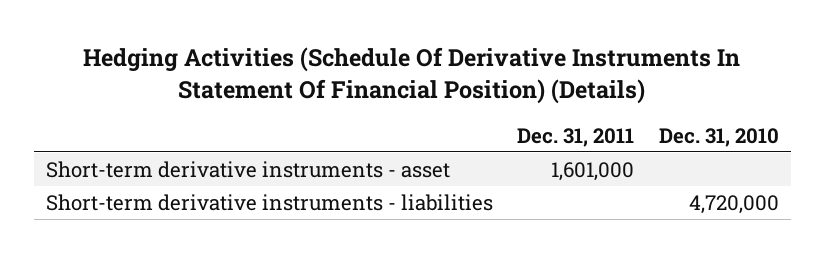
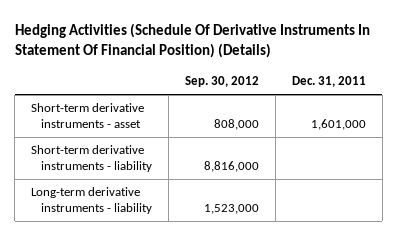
[658,127,779,147] Dec. 31, 2010 -> none
none -> [184,76,259,88] Sep. 30, 2012
[46,193,494,211] Short-term derivative instruments - liabilities -> [31,145,152,173] Short-term derivative instruments - liability
none -> [31,187,152,215] Long-term derivative instruments - liability

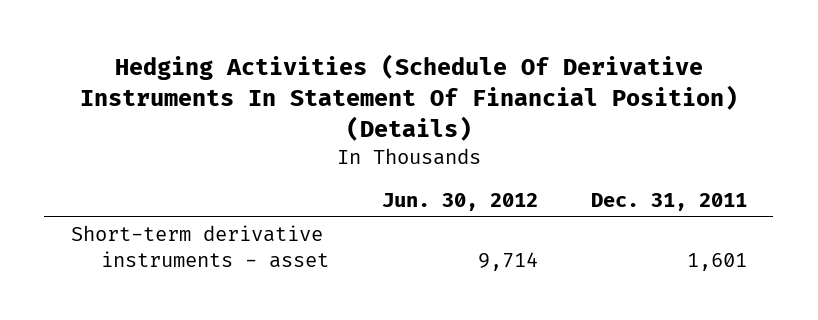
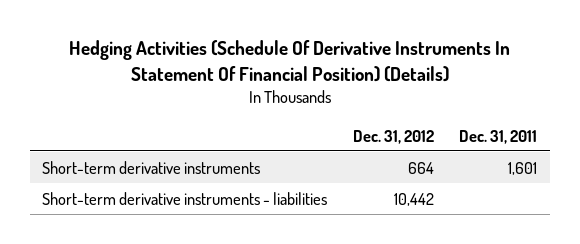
[381,193,538,212] Jun. 30, 2012 -> none
none -> [352,129,434,144] Dec. 31, 2012
[70,225,330,268] Short-term derivative instruments - asset -> [42,160,261,174] Short-term derivative instruments
none -> [42,191,328,205] Short-term derivative instruments - liabilities

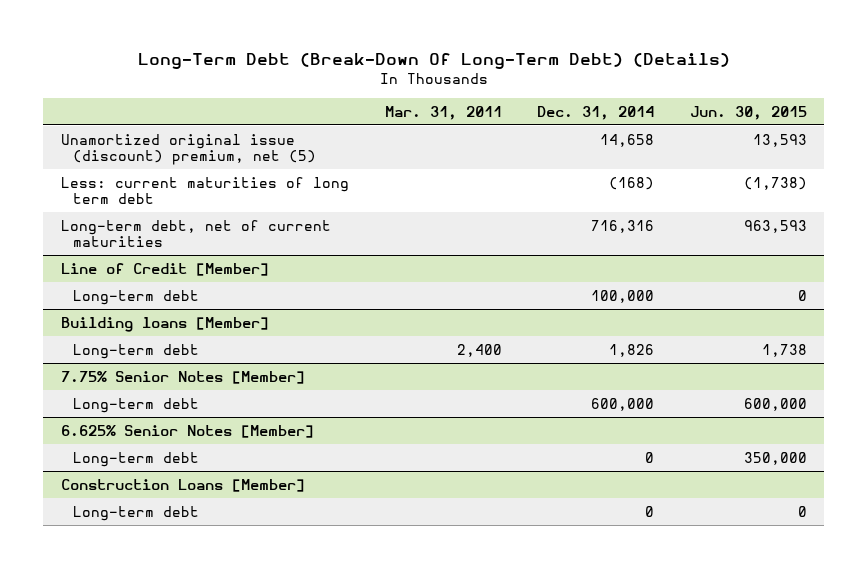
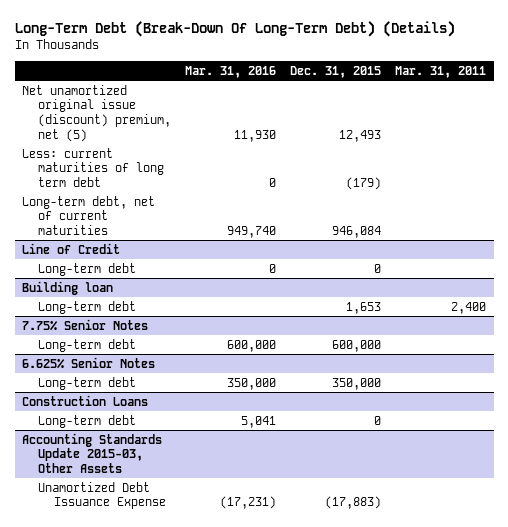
[537,105,655,120] Dec. 31, 2014 -> none
[689,105,807,120] Jun. 30, 2015 -> none
none -> [184,65,276,78] Mar. 31, 2016
none -> [290,65,382,78] Dec. 31, 2015
[61,133,317,166] Unamortized original issue (discount) premium, net (5) -> [21,84,171,142] Net unamortized original issue (discount) premium, net (5)
[61,262,270,276] Line of Credit [Member] -> [21,242,120,254] Line of Credit
[61,316,270,332] Building loans [Member] -> [21,280,113,295] Building loan
[61,370,306,384] 7.75% Senior Notes [Member] -> [21,318,148,331] 7.75% Senior Notes
[61,424,315,438] 6.625% Senior Notes [Member] -> [21,356,155,369] 6.625% Senior Notes
[61,478,306,492] Construction Loans [Member] -> [21,394,148,406] Construction Loans
none -> [21,432,162,473] Accounting Standards Update 2015-03, Other Assets
none -> [37,481,166,510] Unamortized Debt Issuance Expense

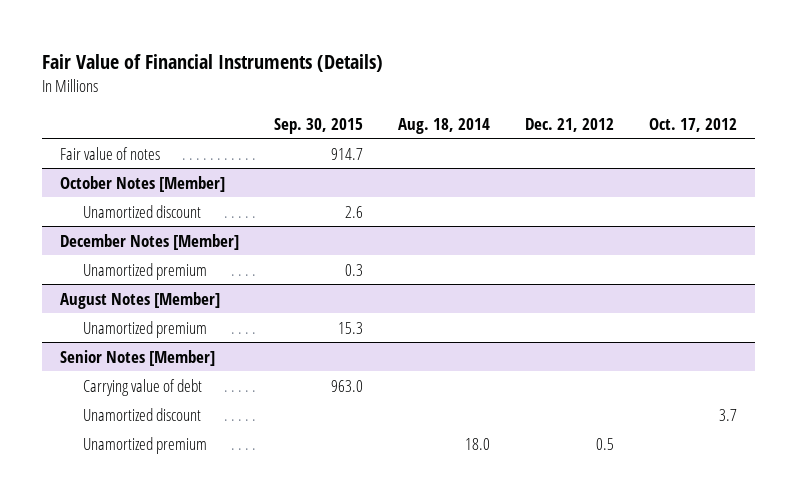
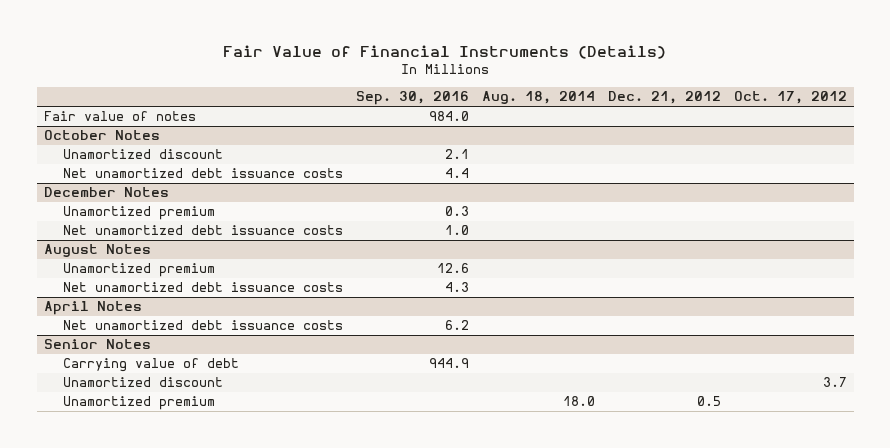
[273,117,363,134] Sep. 30, 2015 -> none
none -> [355,91,469,106] Sep. 30, 2016
[59,175,225,192] October Notes [Member] -> [43,130,160,141] October Notes
none -> [62,168,343,179] Net unamortized debt issuance costs
[59,233,239,250] December Notes [Member] -> [43,187,169,198] December Notes
none -> [62,225,343,236] Net unamortized debt issuance costs
[59,291,220,309] August Notes [Member] -> [43,244,151,258] August Notes
none -> [62,282,343,293] Net unamortized debt issuance costs
none -> [43,301,142,316] April Notes
none -> [62,320,343,331] Net unamortized debt issuance costs
[59,349,215,366] Senior Notes [Member] -> [43,339,151,350] Senior Notes

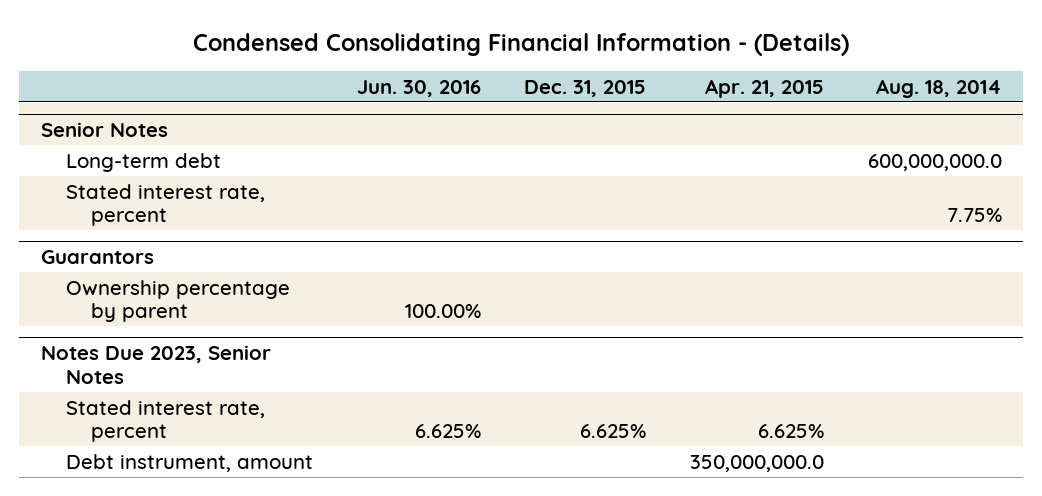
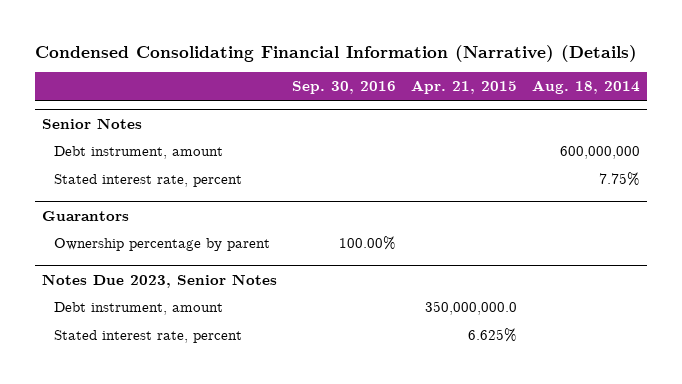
[193,32,850,56] Condensed Consolidating Financial Information - (Details) -> [34,44,637,62] Condensed Consolidating Financial Information (Narrative) (Details)
[356,79,481,97] Jun. 30, 2016 -> none
[524,79,647,97] Dec. 31, 2015 -> none
none -> [292,81,397,95] Sep. 30, 2016
[65,152,221,172] Long-term debt -> none
none -> [54,145,224,159] Debt instrument, amount
[65,399,265,443] Stated interest rate, percent -> [54,329,243,343] Stated interest rate, percent

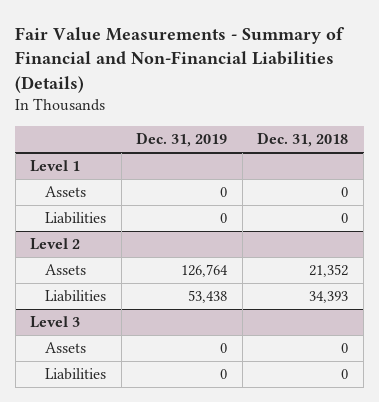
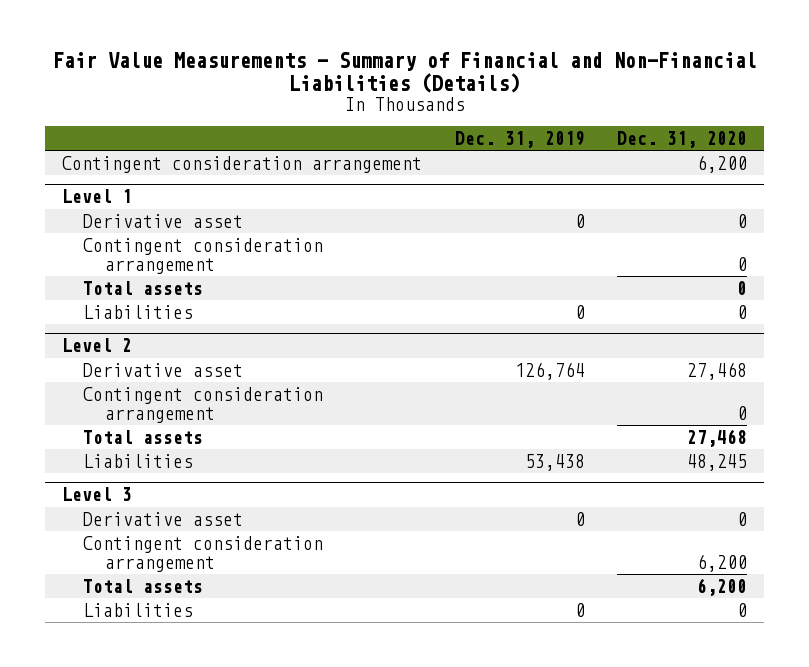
[257,132,349,148] Dec. 31, 2018 -> none
none -> [617,130,748,148] Dec. 31, 2020
none -> [61,155,422,173] Contingent consideration arrangement
[44,186,86,198] Assets -> [83,213,244,228] Derivative asset
none -> [83,237,324,274] Contingent consideration arrangement
none -> [83,280,204,295] Total assets
[44,264,86,276] Assets -> [83,362,244,377] Derivative asset
none -> [83,386,324,423] Contingent consideration arrangement
none -> [83,429,204,444] Total assets
[44,342,86,354] Assets -> [83,511,244,526] Derivative asset
none -> [83,535,324,572] Contingent consideration arrangement
none -> [83,578,204,593] Total assets

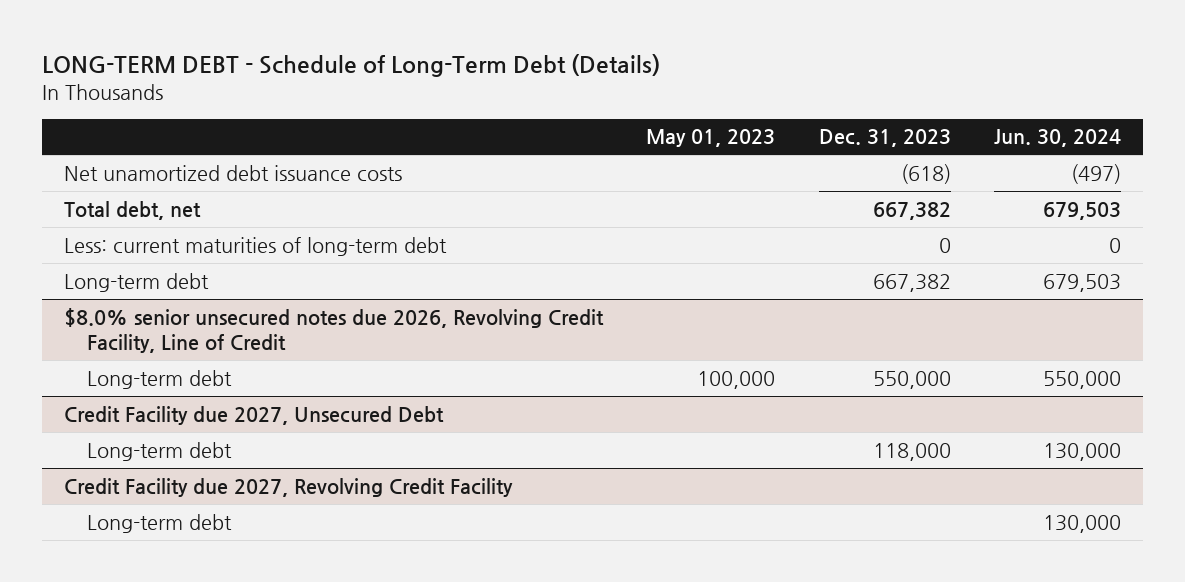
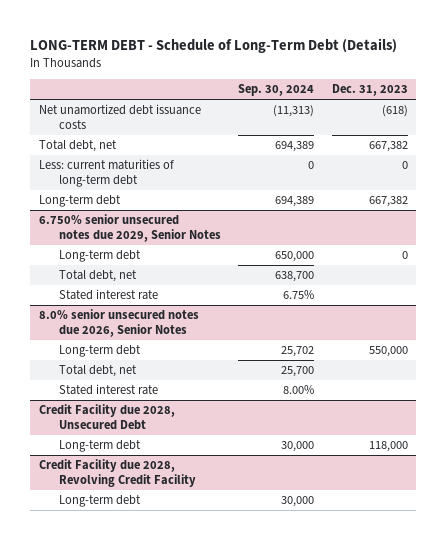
[646,129,776,148] May 01, 2023 -> none
[994,129,1122,148] Jun. 30, 2024 -> none
none -> [238,84,315,97] Sep. 30, 2024
none -> [39,214,221,243] 6.750% senior unsecured notes due 2029, Senior Notes
none -> [58,250,141,263] Long-term debt
none -> [58,270,137,283] Total debt, net
none -> [58,289,158,301] Stated interest rate
[63,307,604,354] $8.0% senior unsecured notes due 2026, Revolving Credit Facility, Line of Credit -> [39,309,200,338] 8.0% senior unsecured notes due 2026, Senior Notes
none -> [58,365,137,378] Total debt, net
none -> [58,384,158,396] Stated interest rate
[63,405,444,425] Credit Facility due 2027, Unsecured Debt -> [39,404,176,431] Credit Facility due 2028, Unsecured Debt
[63,477,513,497] Credit Facility due 2027, Revolving Credit Facility -> [39,459,196,488] Credit Facility due 2028, Revolving Credit Facility

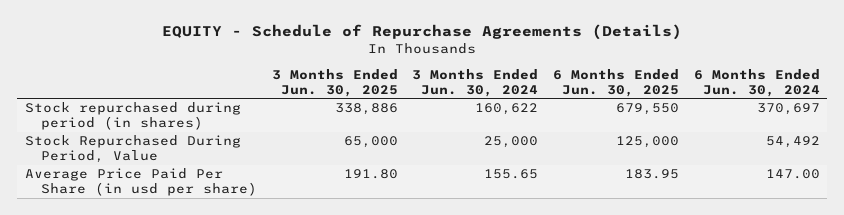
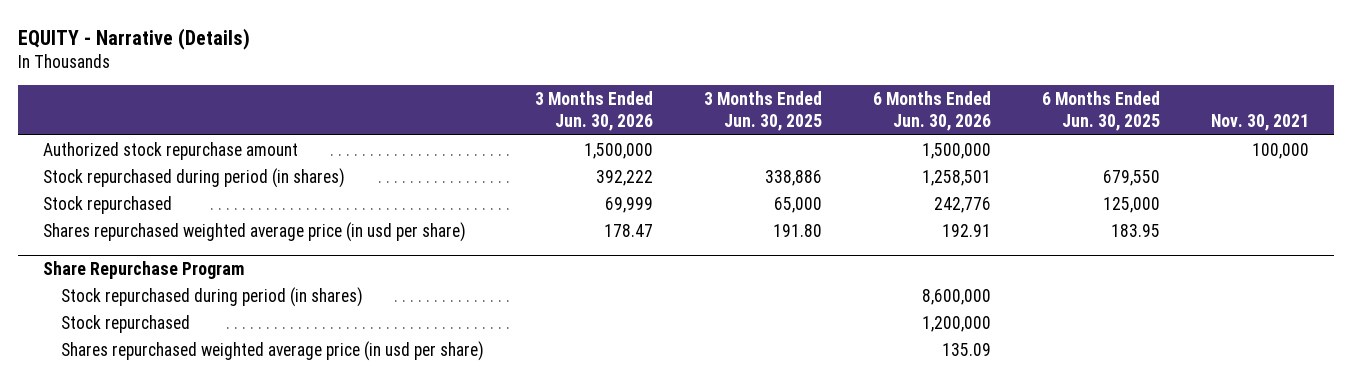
[162,24,683,41] EQUITY - Schedule of Repurchase Agreements (Details) -> [18,27,251,50] EQUITY - Narrative (Details)
[412,68,539,97] 3 Months Ended Jun. 30, 2024 -> none
[693,68,820,97] 6 Months Ended Jun. 30, 2024 -> none
none -> [535,91,654,132] 3 Months Ended Jun. 30, 2026
none -> [872,91,991,132] 6 Months Ended Jun. 30, 2026
none -> [1210,114,1309,132] Nov. 30, 2021
none -> [43,141,299,160] Authorized stock repurchase amount
[24,135,241,164] Stock Repurchased During Period, Value -> [43,195,173,214] Stock repurchased
[24,168,257,197] Average Price Paid Per Share (in usd per share) -> [43,221,467,242] Shares repurchased weighted average price (in usd per share)
none -> [43,260,245,279] Share Repurchase Program
none -> [61,286,364,307] Stock repurchased during period (in shares)
none -> [61,314,191,333] Stock repurchased
none -> [61,340,485,361] Shares repurchased weighted average price (in usd per share)

